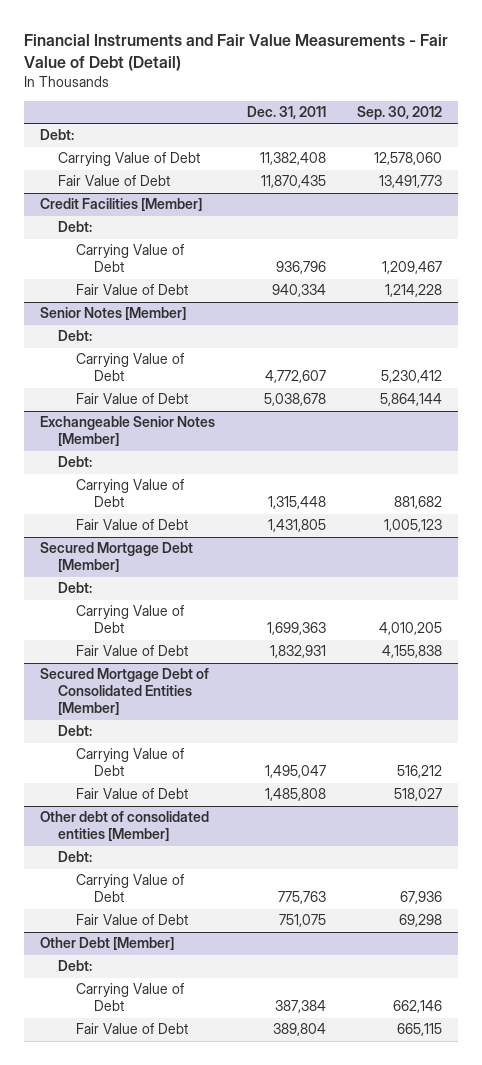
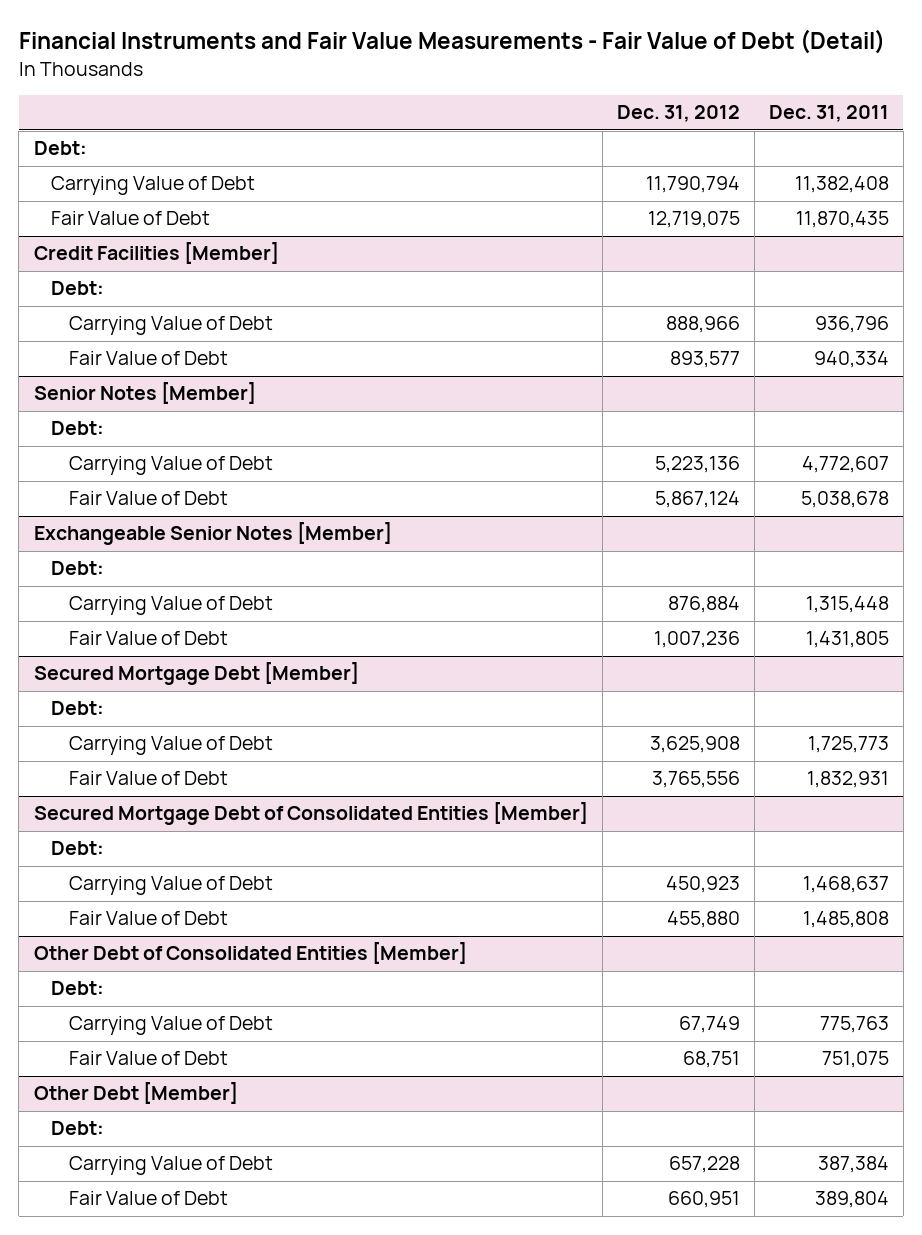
[357,106,443,121] Sep. 30, 2012 -> none
none -> [616,105,740,123] Dec. 31, 2012
[266,622,326,636] 1,699,363 -> [807,736,889,754] 1,725,773
[264,765,326,779] 1,495,047 -> [802,876,889,894] 1,468,637
[40,811,210,842] Other debt of consolidated entities [Member] -> [33,942,467,965] Other Debt of Consolidated Entities [Member]

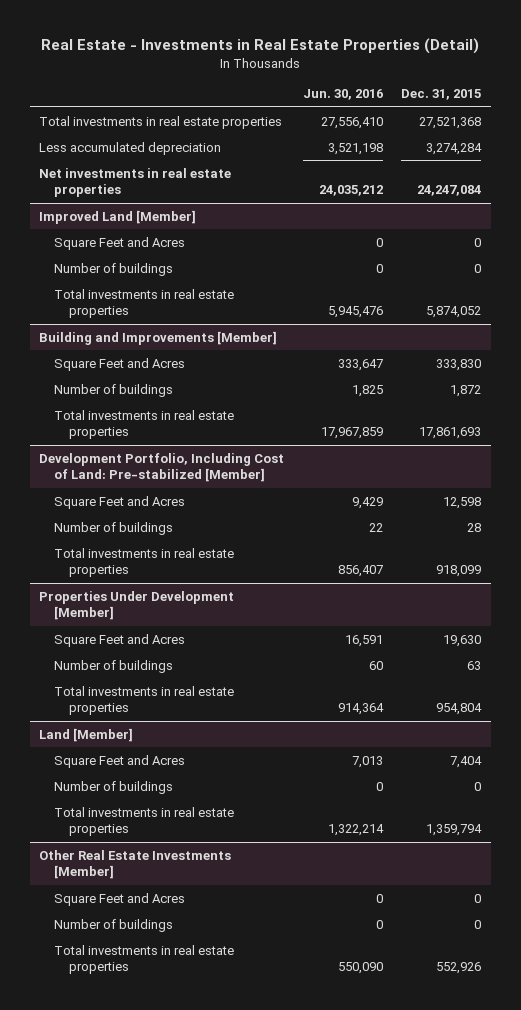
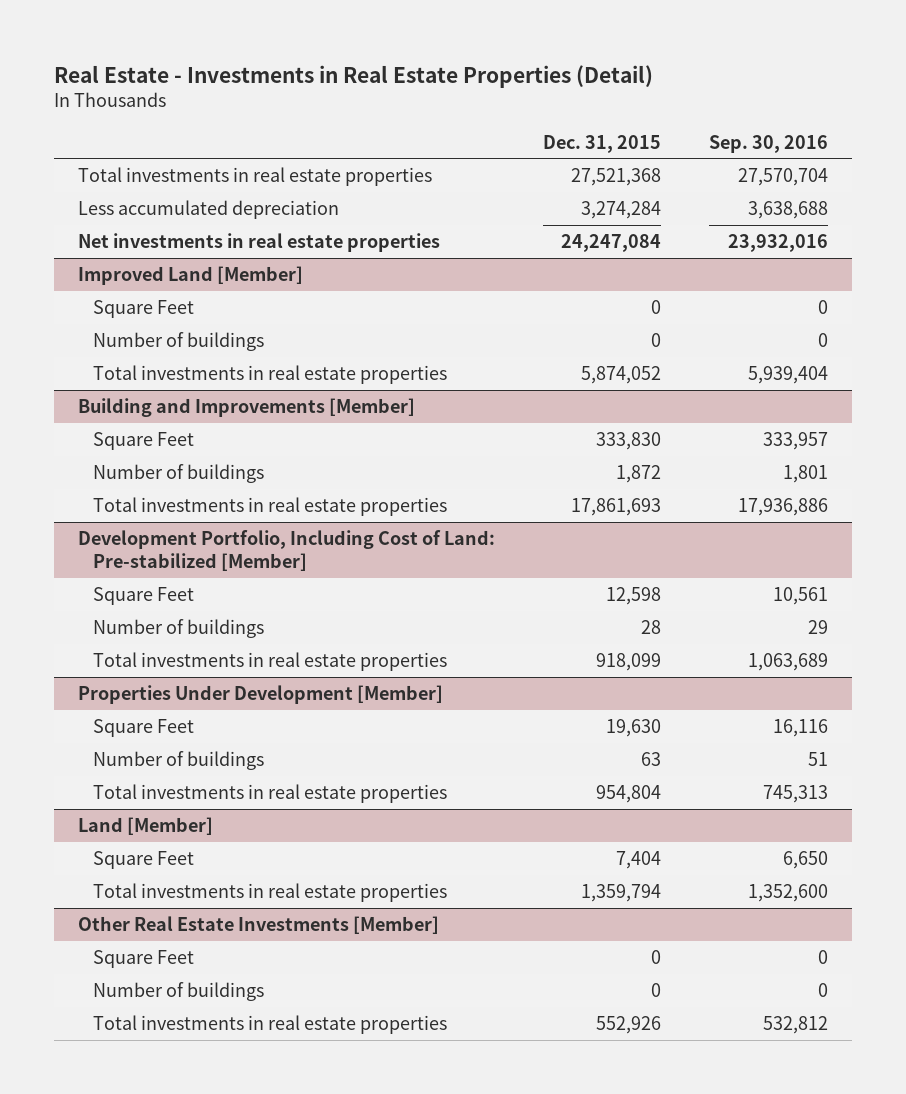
[302,89,383,101] Jun. 30, 2016 -> none
none -> [709,134,829,153] Sep. 30, 2016
[54,236,186,250] Square Feet and Acres -> [92,300,194,319] Square Feet
[54,357,186,371] Square Feet and Acres -> [92,432,194,451] Square Feet
[54,495,186,509] Square Feet and Acres -> [92,587,194,606] Square Feet
[54,633,186,647] Square Feet and Acres -> [92,719,194,738] Square Feet
[54,780,174,794] Number of buildings -> none
[54,754,186,768] Square Feet and Acres -> [92,851,194,870] Square Feet
[54,892,186,906] Square Feet and Acres -> [92,950,194,969] Square Feet

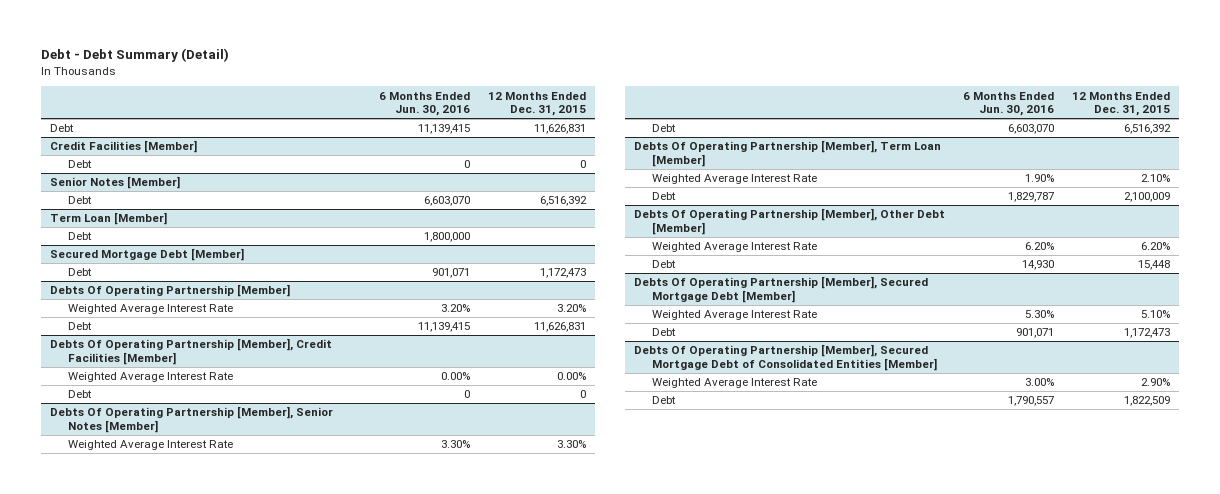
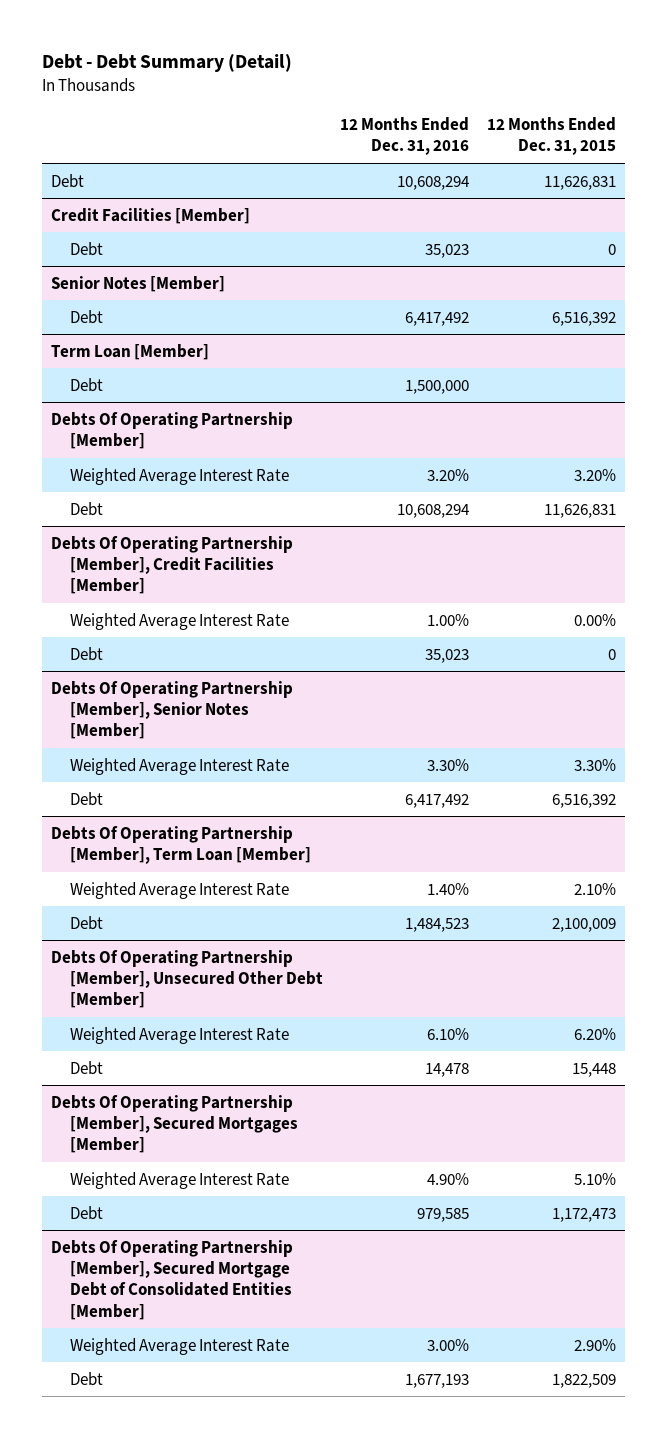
[379,91,471,117] 6 Months Ended Jun. 30, 2016 -> none
none -> [340,117,470,156] 12 Months Ended Dec. 31, 2016
[49,248,244,262] Secured Mortgage Debt [Member] -> none
[68,268,93,277] Debt -> none
[633,208,945,235] Debts Of Operating Partnership [Member], Other Debt [Member] -> [50,949,323,1009] Debts Of Operating Partnership [Member], Unsecured Other Debt [Member]
[633,276,928,303] Debts Of Operating Partnership [Member], Secured Mortgage Debt [Member] -> [50,1094,298,1154] Debts Of Operating Partnership [Member], Secured Mortgages [Member]

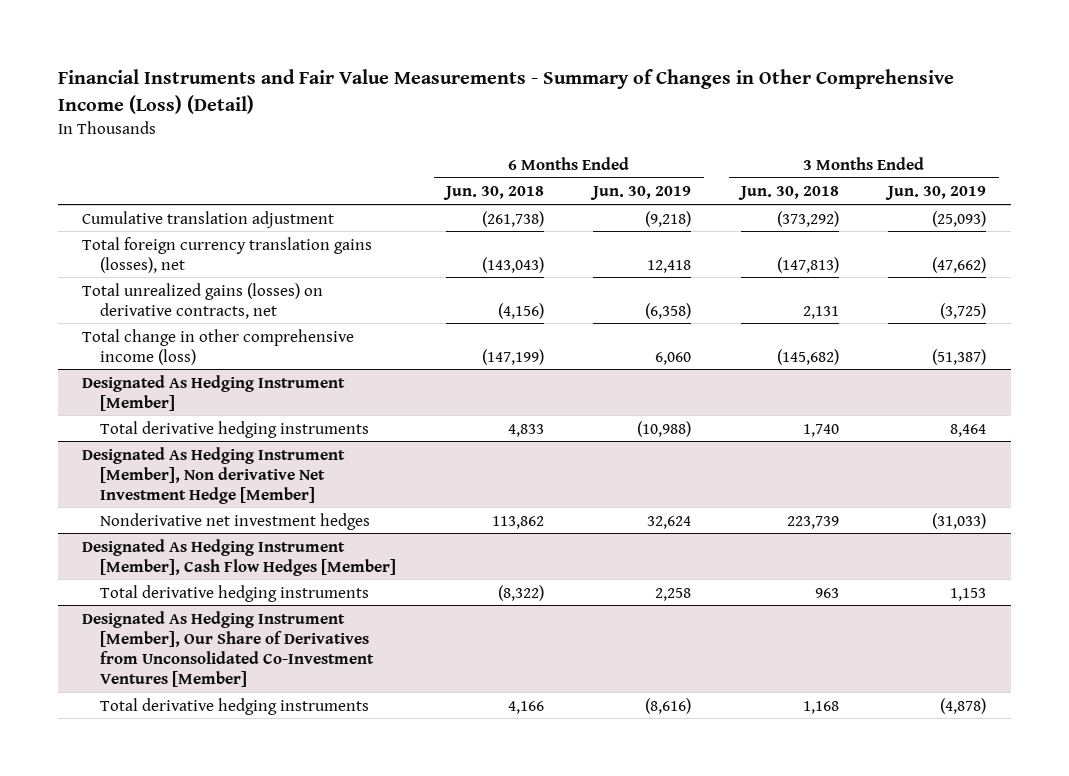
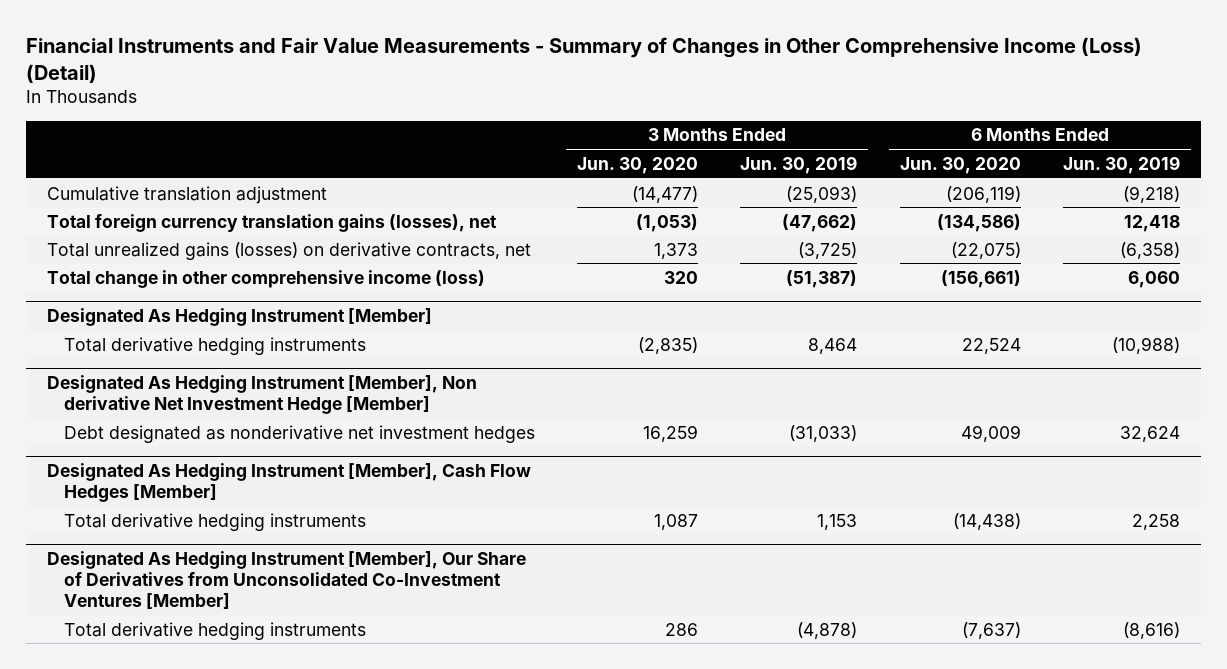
[442,186,544,201] Jun. 30, 2018 -> none
[737,186,839,201] Jun. 30, 2018 -> none
none -> [577,156,699,174] Jun. 30, 2020
none -> [899,156,1021,174] Jun. 30, 2020
[100,512,371,530] Nonderivative net investment hedges -> [63,424,535,443] Debt designated as nonderivative net investment hedges

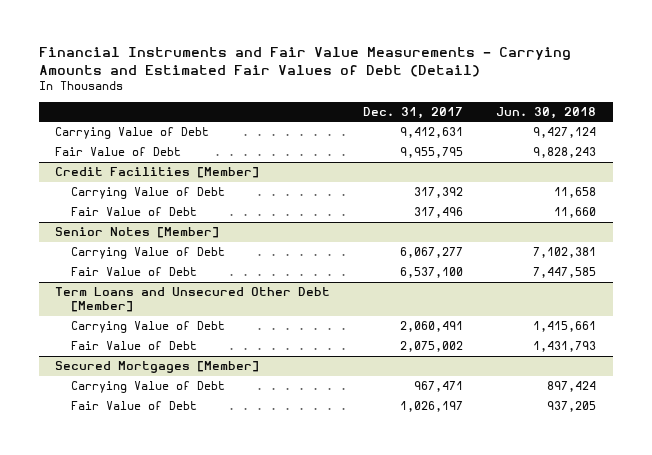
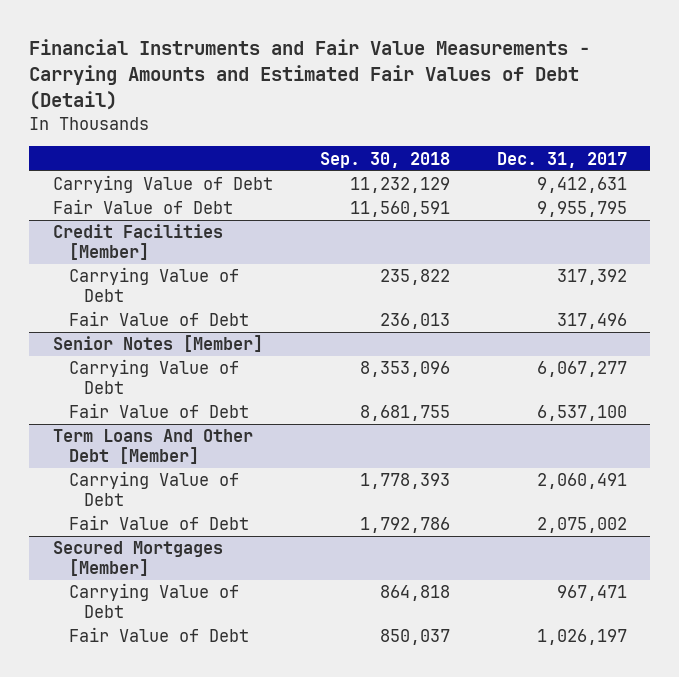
[496,106,597,119] Jun. 30, 2018 -> none
none -> [319,151,450,168] Sep. 30, 2018
[55,287,331,313] Term Loans and Unsecured Other Debt [Member] -> [52,429,253,464] Term Loans And Other Debt [Member]

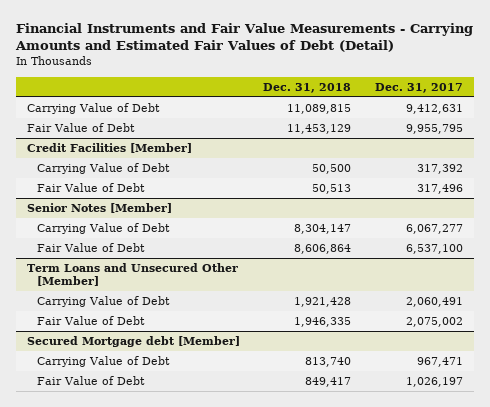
[319,151,450,168] Sep. 30, 2018 -> none
none -> [263,82,352,93] Dec. 31, 2018
[52,429,253,464] Term Loans And Other Debt [Member] -> [27,263,239,287] Term Loans and Unsecured Other [Member]
[52,541,223,576] Secured Mortgages [Member] -> [27,336,241,348] Secured Mortgage debt [Member]

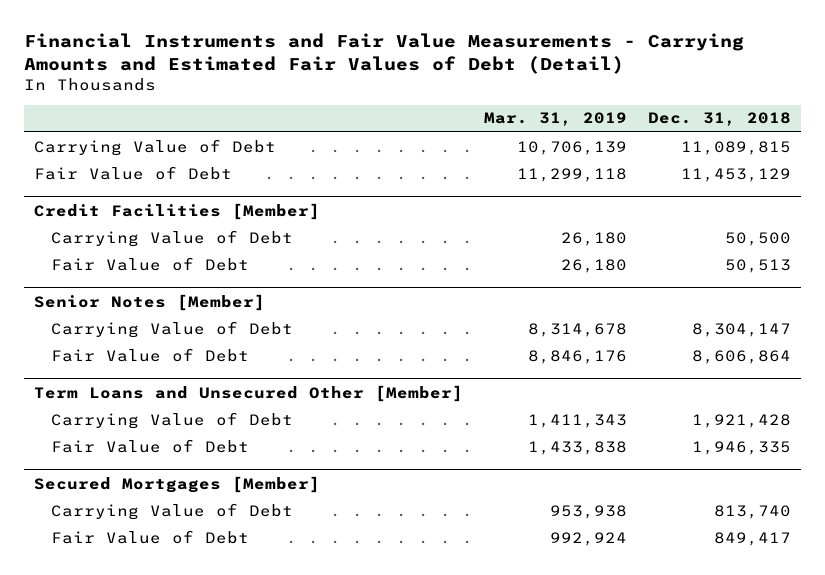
[374,82,463,93] Dec. 31, 2017 -> none
none -> [483,112,627,127] Mar. 31, 2019
[27,336,241,348] Secured Mortgage debt [Member] -> [34,475,321,493] Secured Mortgages [Member]

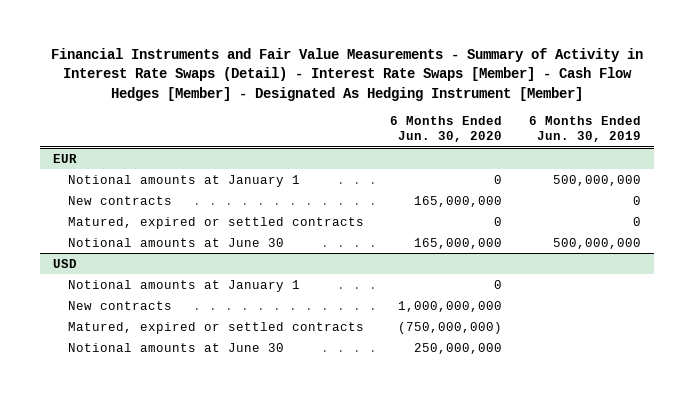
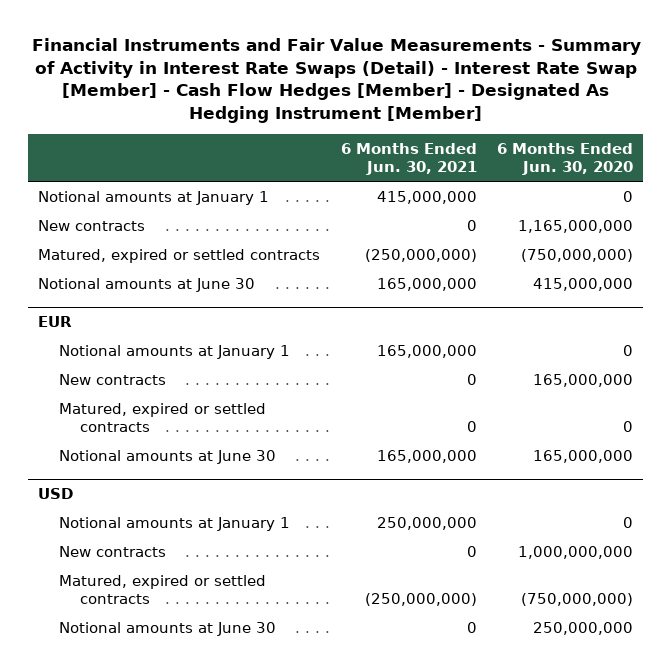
[50,48,643,101] Financial Instruments and Fair Value Measurements - Summary of Activity in Interest Rate Swaps (Detail) - Interest Rate Swaps [Member] - Cash Flow Hedges [Member] - Designated As Hedging Instrument [Member] -> [31,37,641,124] Financial Instruments and Fair Value Measurements - Summary of Activity in Interest Rate Swaps (Detail) - Interest Rate Swap [Member] - Cash Flow Hedges [Member] - Designated As Hedging Instrument [Member]
[528,115,641,143] 6 Months Ended Jun. 30, 2019 -> none
none -> [340,142,477,175] 6 Months Ended Jun. 30, 2021
none -> [38,190,270,205] Notional amounts at January 1
none -> [38,219,146,231] New contracts
none -> [38,248,321,263] Matured, expired or settled contracts
none -> [38,277,256,292] Notional amounts at June 30

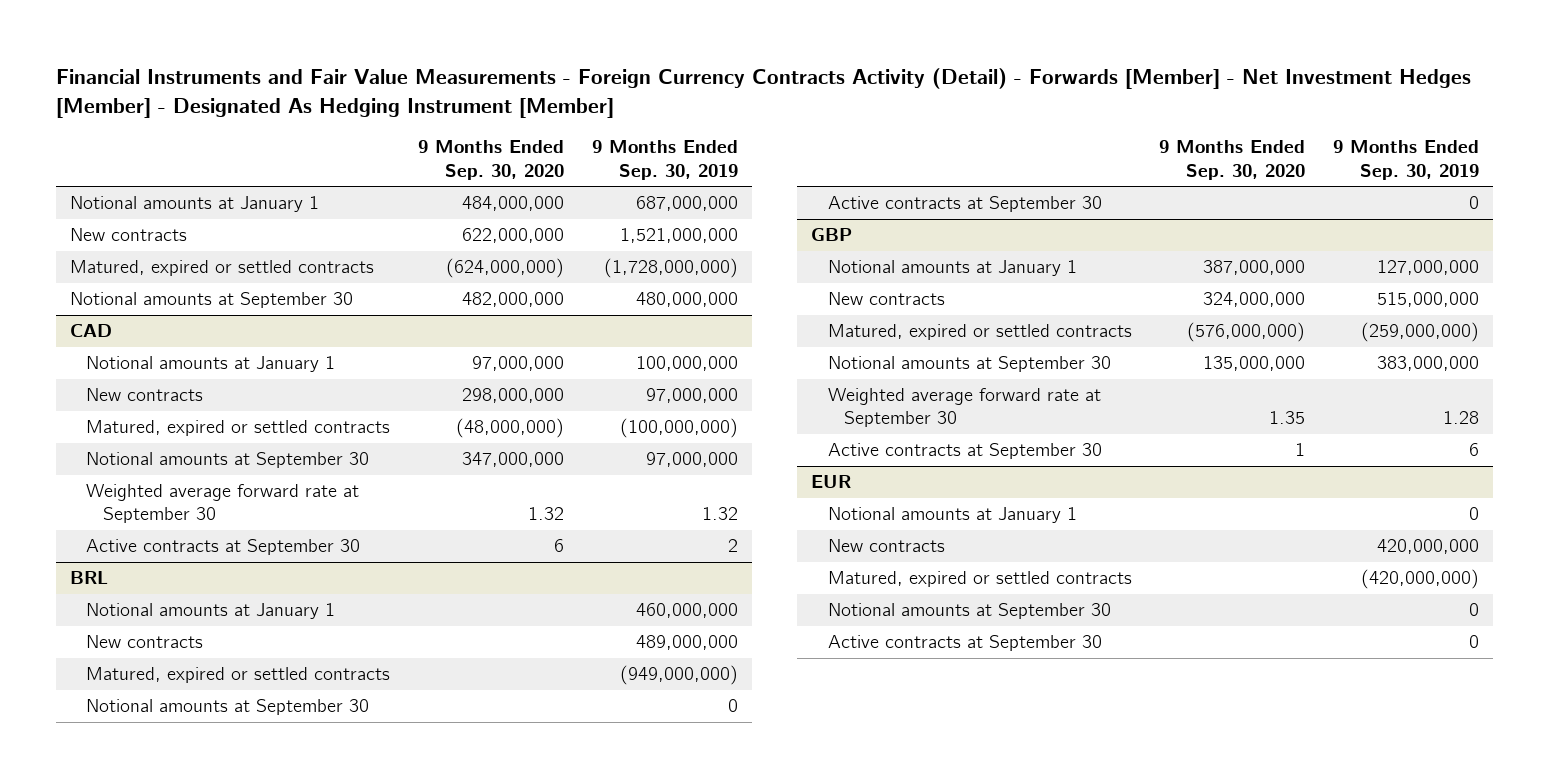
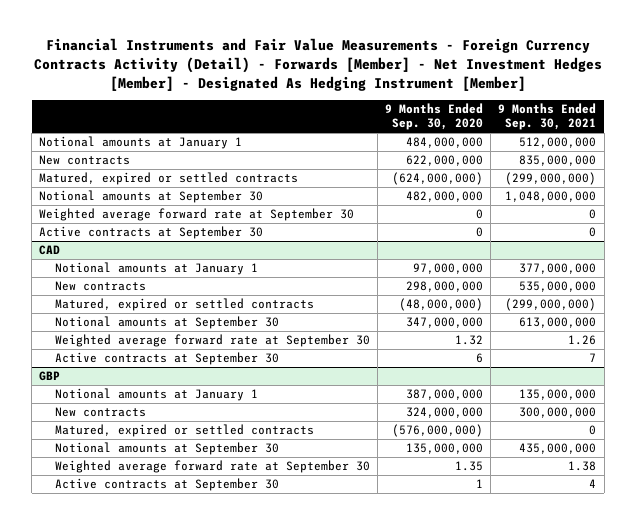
[591,140,738,180] 9 Months Ended Sep. 30, 2019 -> none
none -> [498,103,597,131] 9 Months Ended Sep. 30, 2021
none -> [39,208,355,222] Weighted average forward rate at September 30
none -> [39,226,264,240] Active contracts at September 30
[69,571,108,585] BRL -> none
[86,603,336,620] Notional amounts at January 1 -> none
[86,635,204,649] New contracts -> none
[86,667,391,684] Matured, expired or settled contracts -> none
[86,699,370,716] Notional amounts at September 30 -> none
[827,196,1102,213] Active contracts at September 30 -> none
[811,475,852,489] EUR -> none
[827,507,1077,524] Notional amounts at January 1 -> none
[827,539,945,553] New contracts -> none
[827,571,1132,588] Matured, expired or settled contracts -> none
[827,603,1111,620] Notional amounts at September 30 -> none
[827,635,1102,652] Active contracts at September 30 -> none

